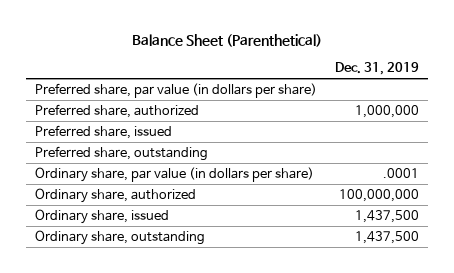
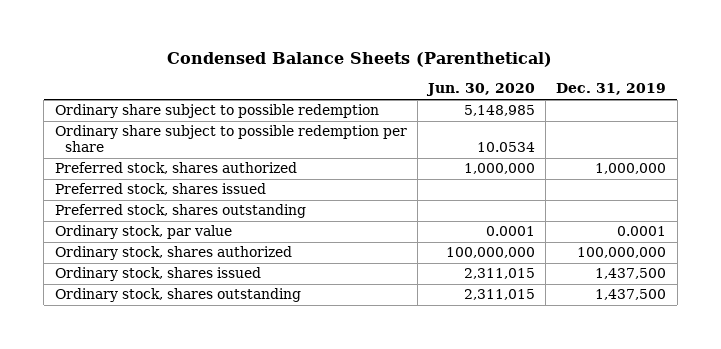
[131,34,322,48] Balance Sheet (Parenthetical) -> [167,52,553,68] Condensed Balance Sheets (Parenthetical)
none -> [425,83,535,97] Jun. 30, 2020
[34,82,317,98] Preferred share, par value (in dollars per share) -> none
none -> [54,104,379,119] Ordinary share subject to possible redemption
none -> [54,125,407,152] Ordinary share subject to possible redemption per share
[34,103,199,118] Preferred share, authorized -> [54,162,297,175] Preferred stock, shares authorized
[34,124,172,139] Preferred share, issued -> [54,183,266,196] Preferred stock, shares issued
[34,145,208,161] Preferred share, outstanding -> [54,204,306,219] Preferred stock, shares outstanding
[34,166,314,182] Ordinary share, par value (in dollars per share) -> [54,225,232,240] Ordinary stock, par value
[382,167,419,178] .0001 -> [617,226,667,237] 0.0001
[34,187,196,203] Ordinary share, authorized -> [54,246,292,261] Ordinary stock, shares authorized
[34,208,169,224] Ordinary share, issued -> [54,267,261,282] Ordinary stock, shares issued
[34,229,205,245] Ordinary share, outstanding -> [54,288,301,303] Ordinary stock, shares outstanding

